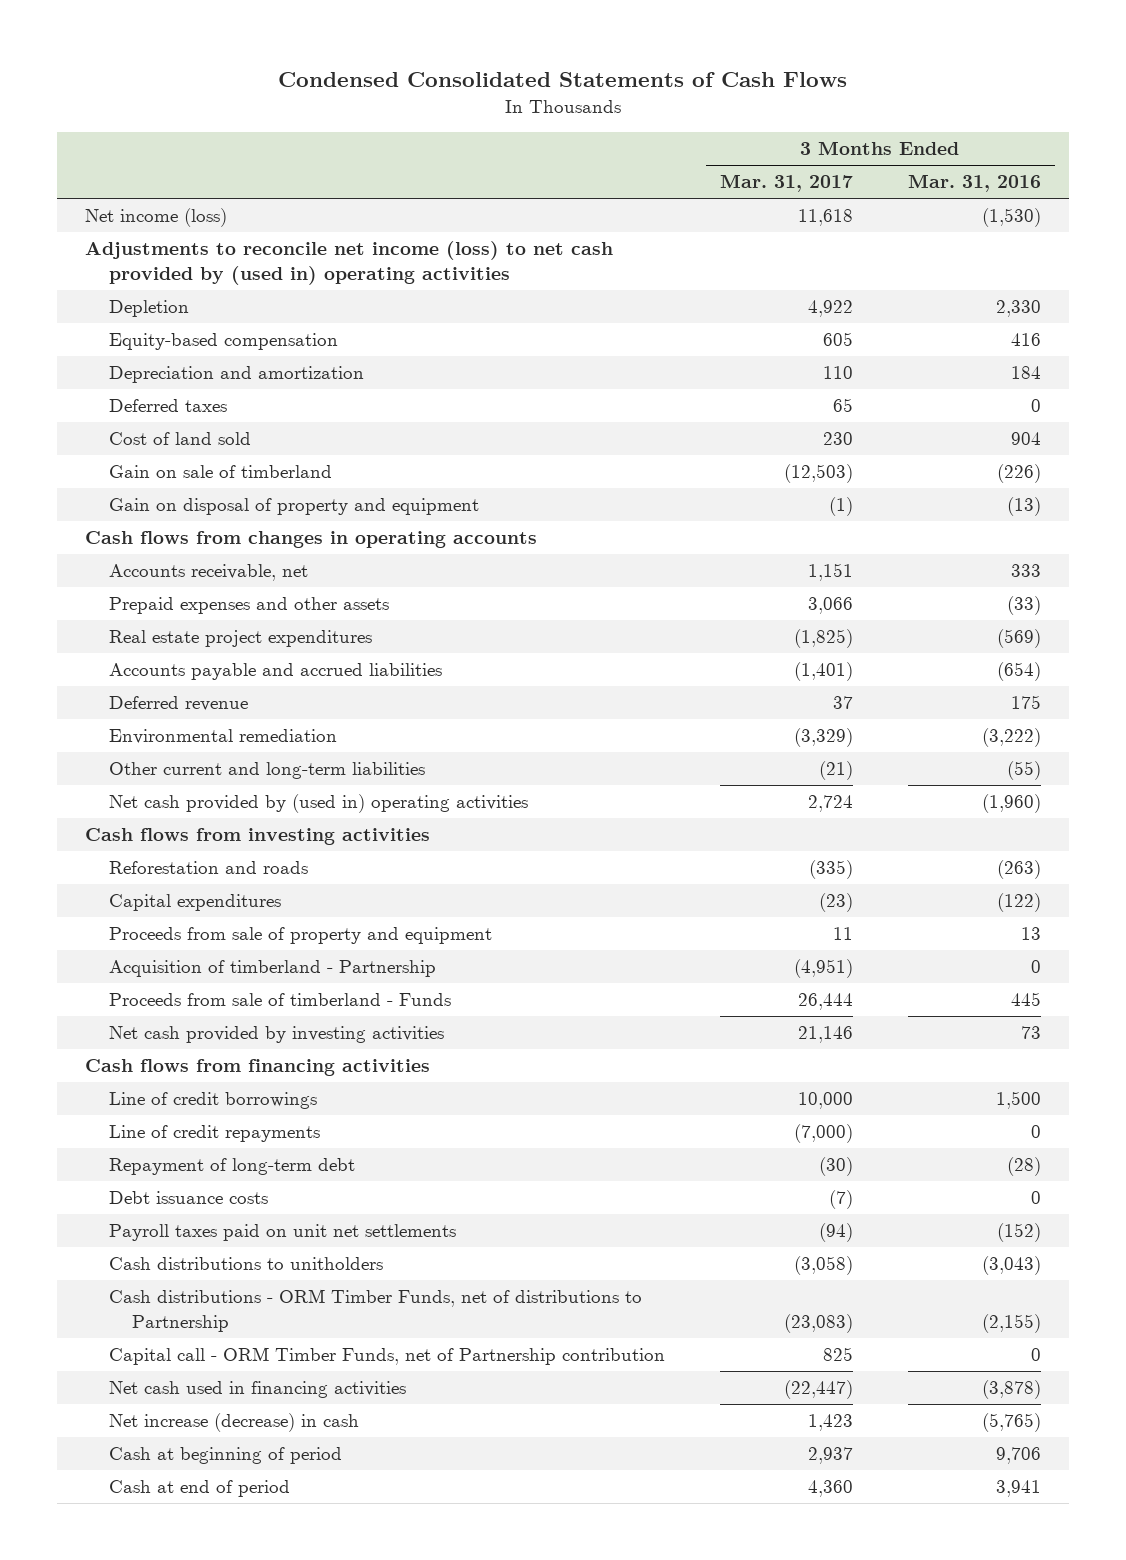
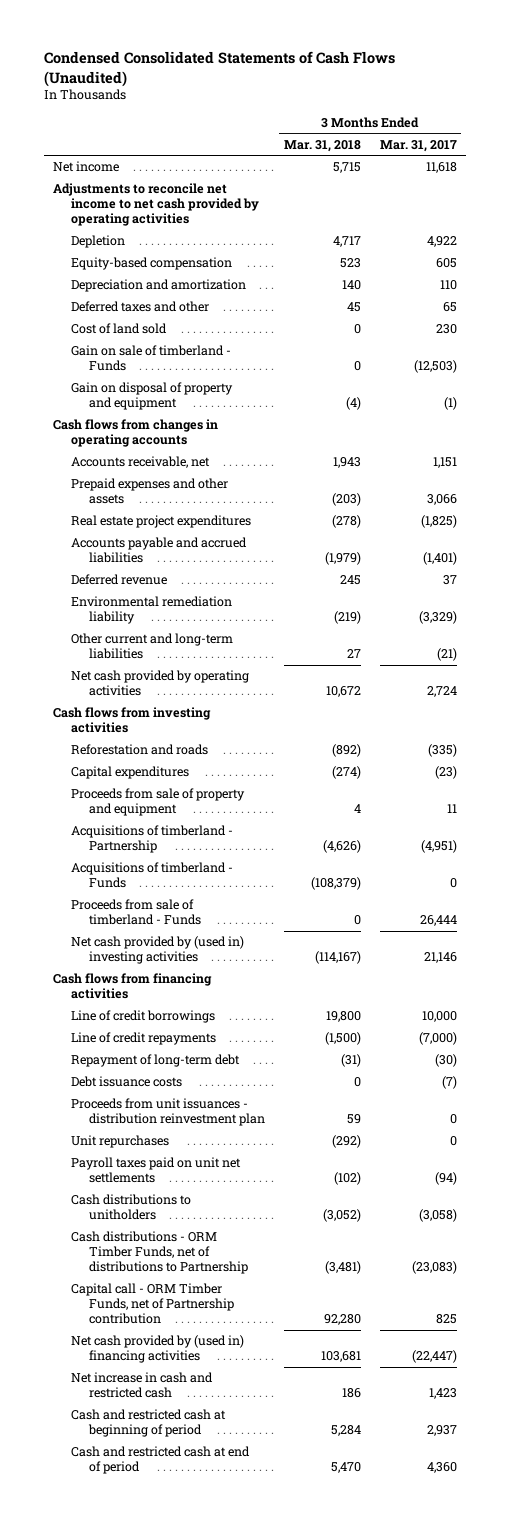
[277,72,847,88] Condensed Consolidated Statements of Cash Flows -> [43,51,395,87] Condensed Consolidated Statements of Cash Flows (Unaudited)
[907,174,1041,193] Mar. 31, 2016 -> none
none -> [283,139,361,152] Mar. 31, 2018
[84,208,227,228] Net income (loss) -> [53,161,120,173] Net income
[84,241,613,285] Adjustments to reconcile net income (loss) to net cash provided by (used in) operating activities -> [53,183,259,227] Adjustments to reconcile net income to net cash provided by operating activities
[108,399,227,413] Deferred taxes -> [70,301,209,313] Deferred taxes and other
[108,465,332,479] Gain on sale of timberland -> [70,345,231,372] Gain on sale of timberland - Funds
[108,729,337,745] Environmental remediation -> [70,596,232,625] Environmental remediation liability
[108,794,528,814] Net cash provided by (used in) operating activities -> [70,670,249,697] Net cash provided by operating activities
[108,960,436,978] Acquisition of timberland - Partnership -> [70,825,233,854] Acquisitions of timberland - Partnership
none -> [70,862,233,889] Acquisitions of timberland - Funds
[108,1026,444,1044] Net cash provided by investing activities -> [70,936,244,965] Net cash provided by (used in) investing activities
none -> [70,1098,265,1127] Proceeds from unit issuances - distribution reinvestment plan
none -> [70,1135,169,1149] Unit repurchases
[108,1381,406,1399] Net cash used in financing activities -> [70,1335,244,1364] Net cash provided by (used in) financing activities
[108,1413,359,1433] Net increase (decrease) in cash -> [70,1372,213,1399] Net increase in cash and restricted cash
[108,1447,342,1465] Cash at beginning of period -> [70,1409,226,1438] Cash and restricted cash at beginning of period
[108,1480,290,1498] Cash at end of period -> [70,1446,250,1475] Cash and restricted cash at end of period

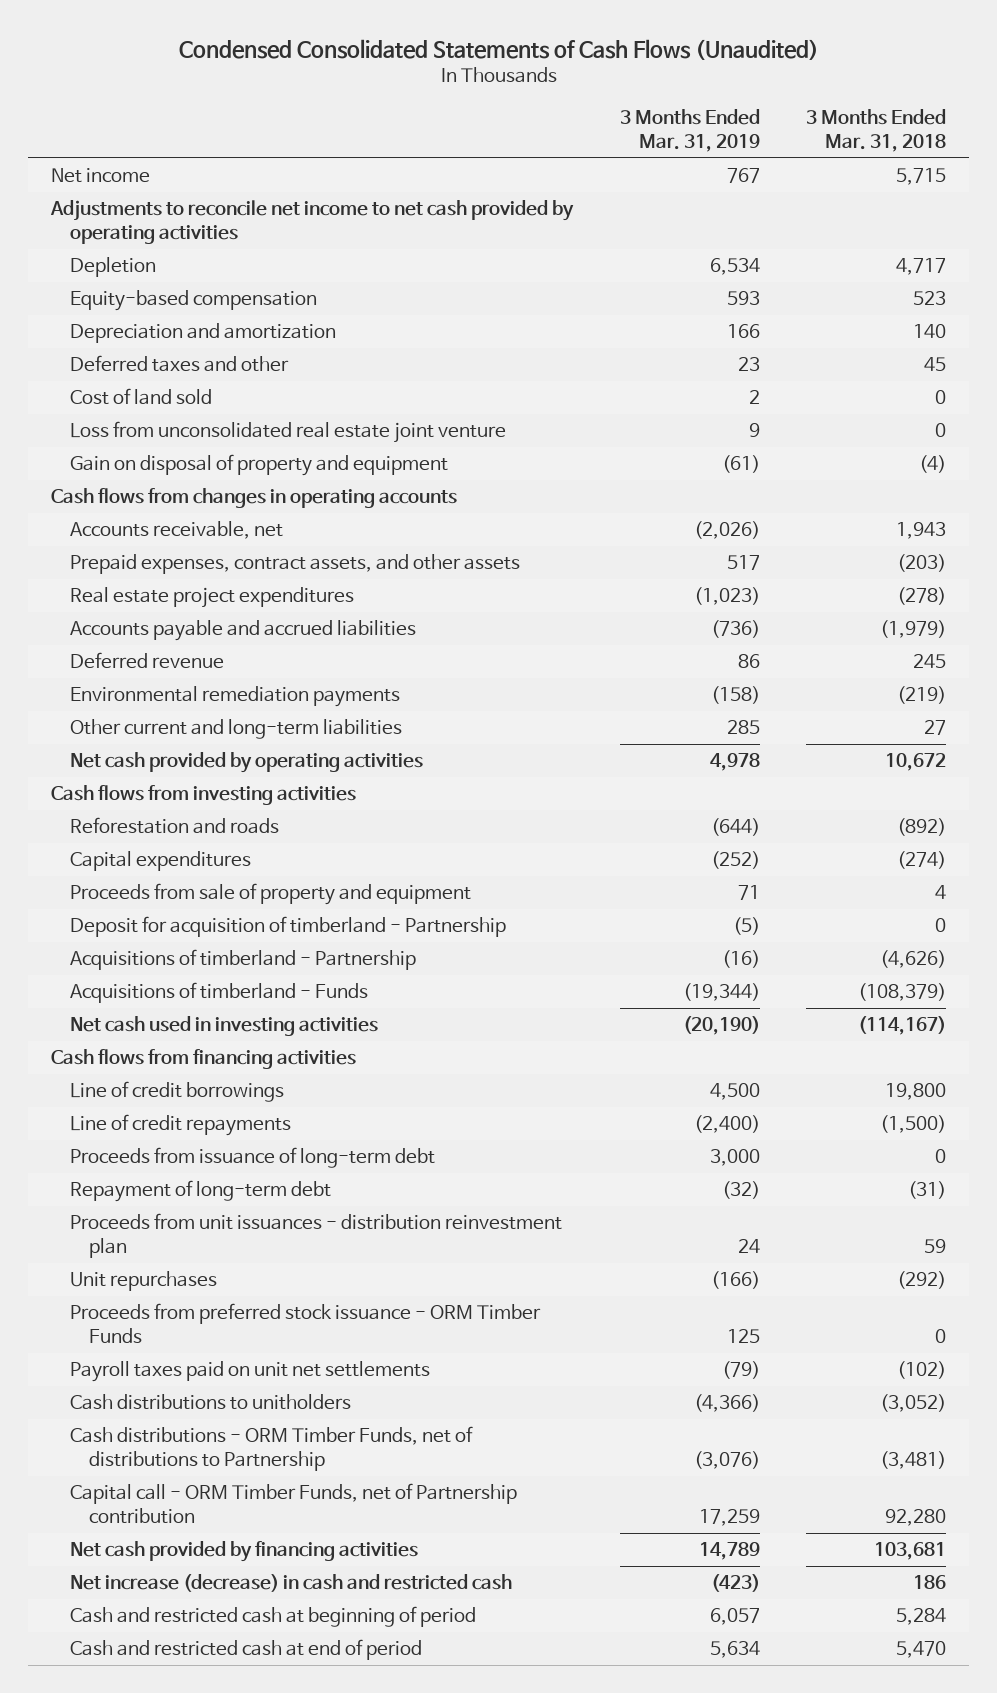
[379,139,457,152] Mar. 31, 2017 -> none
none -> [619,108,760,152] 3 Months Ended Mar. 31, 2019
[70,345,231,372] Gain on sale of timberland - Funds -> none
none -> [70,421,507,444] Loss from unconsolidated real estate joint venture
[70,478,228,505] Prepaid expenses and other assets -> [70,554,521,575] Prepaid expenses, contract assets, and other assets
[70,596,232,625] Environmental remediation liability -> [70,686,401,708] Environmental remediation payments
none -> [70,916,507,938] Deposit for acquisition of timberland - Partnership
[70,899,201,926] Proceeds from sale of timberland - Funds -> none
[70,936,244,965] Net cash provided by (used in) investing activities -> [70,1016,379,1037] Net cash used in investing activities
none -> [70,1147,436,1169] Proceeds from issuance of long-term debt
[70,1076,182,1088] Debt issuance costs -> none
none -> [70,1303,542,1345] Proceeds from preferred stock issuance - ORM Timber Funds
[70,1335,244,1364] Net cash provided by (used in) financing activities -> [70,1541,419,1563] Net cash provided by financing activities
[70,1372,213,1399] Net increase in cash and restricted cash -> [70,1574,513,1593] Net increase (decrease) in cash and restricted cash

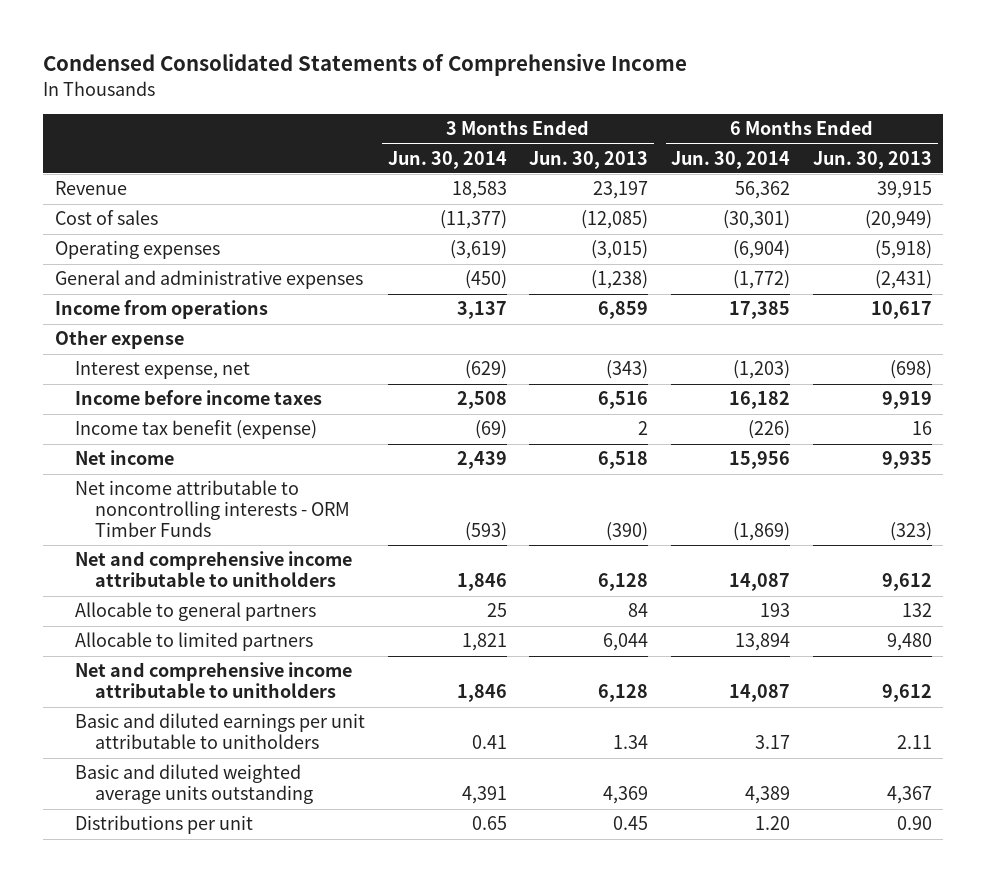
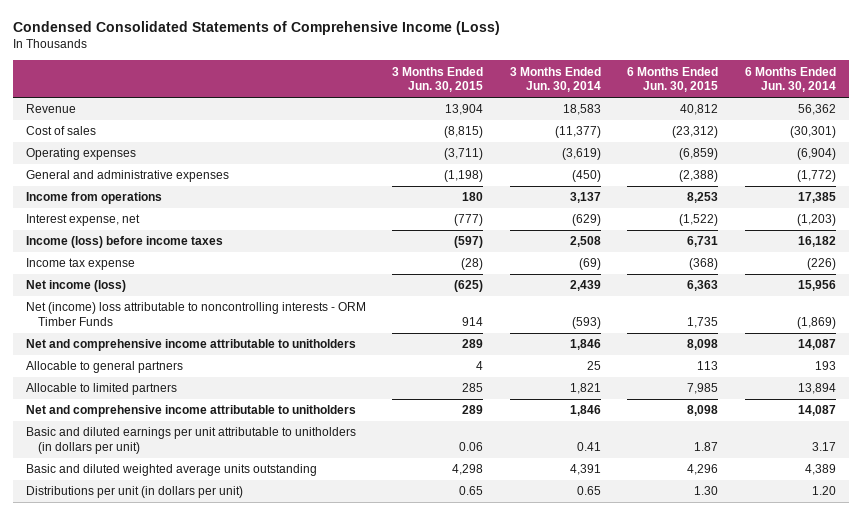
[43,53,688,77] Condensed Consolidated Statements of Comprehensive Income -> [12,20,500,35] Condensed Consolidated Statements of Comprehensive Income (Loss)
[529,150,649,169] Jun. 30, 2013 -> none
[813,150,933,169] Jun. 30, 2013 -> none
none -> [392,66,484,93] 3 Months Ended Jun. 30, 2015
none -> [627,66,719,93] 6 Months Ended Jun. 30, 2015
[54,330,184,350] Other expense -> none
[74,390,322,406] Income before income taxes -> [25,236,223,249] Income (loss) before income taxes
[74,420,317,440] Income tax benefit (expense) -> [25,258,135,271] Income tax expense
[74,450,174,466] Net income -> [25,280,126,293] Net income (loss)
[74,480,351,538] Net income attributable to noncontrolling interests - ORM Timber Funds -> [25,302,366,327] Net (income) loss attributable to noncontrolling interests - ORM Timber Funds
[74,713,365,750] Basic and diluted earnings per unit attributable to unitholders -> [25,427,356,455] Basic and diluted earnings per unit attributable to unitholders (in dollars per unit)
[74,815,253,835] Distributions per unit -> [25,486,243,499] Distributions per unit (in dollars per unit)

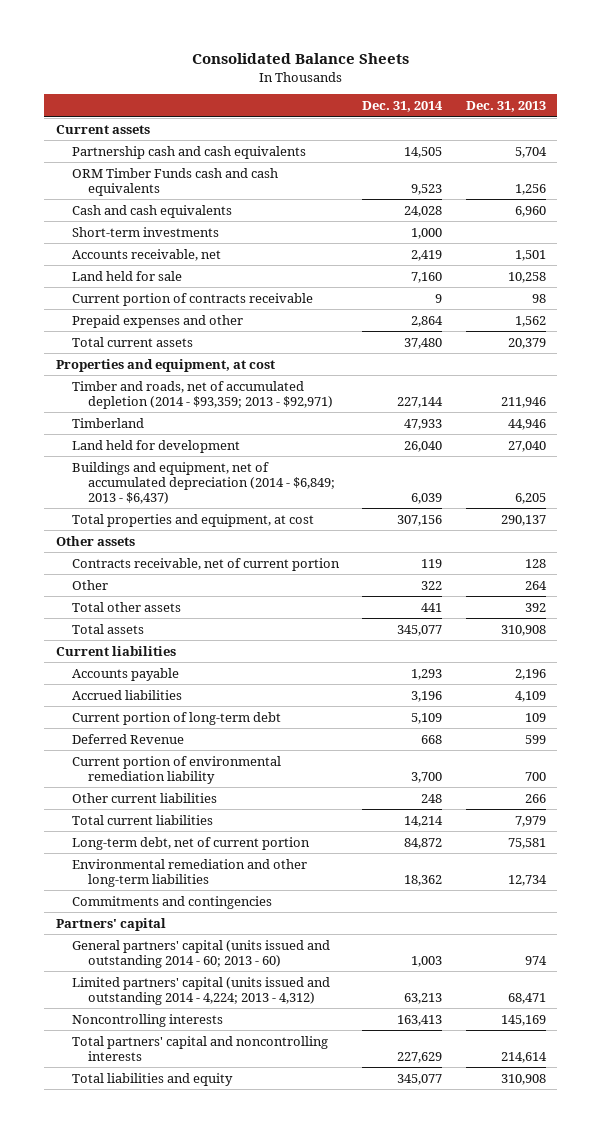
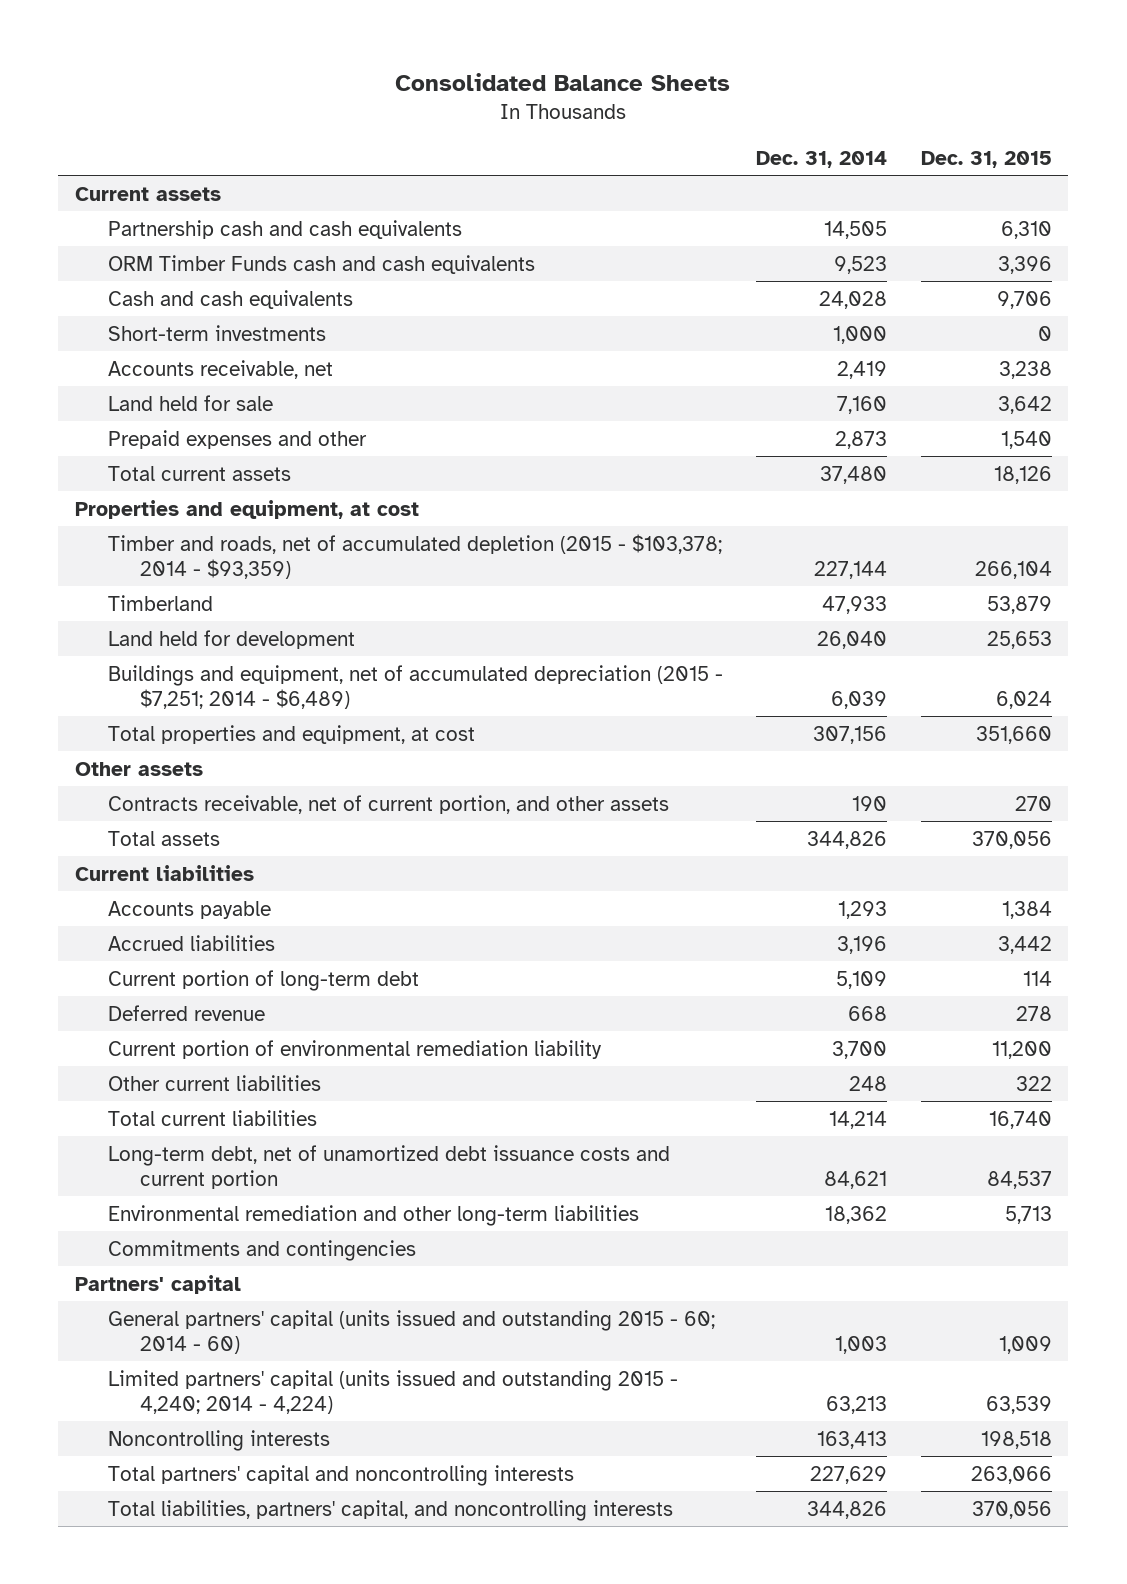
[465,101,546,113] Dec. 31, 2013 -> none
none -> [920,150,1052,168] Dec. 31, 2015
[72,292,314,306] Current portion of contracts receivable -> none
[411,315,444,327] 2,864 -> [835,430,888,449] 2,873
[72,380,334,409] Timber and roads, net of accumulated depletion (2014 - $93,359; 2013 - $92,971) -> [107,533,722,579] Timber and roads, net of accumulated depletion (2015 - $103,378; 2014 - $93,359)
[72,461,336,504] Buildings and equipment, net of accumulated depreciation (2014 - $6,849; 2013 - $6,437) -> [107,664,723,709] Buildings and equipment, net of accumulated depreciation (2015 - $7,251; 2014 - $6,489)
[72,579,109,590] Other -> none
[72,601,182,612] Total other assets -> none
[72,557,341,571] Contracts receivable, net of current portion -> [107,794,669,814] Contracts receivable, net of current portion, and other assets
[421,558,443,568] 119 -> [852,795,888,811] 190
[397,624,443,636] 345,077 -> [807,830,888,849] 344,826
[72,733,185,744] Deferred Revenue -> [107,1004,265,1021] Deferred revenue
[72,836,311,850] Long-term debt, net of current portion -> [107,1144,670,1189] Long-term debt, net of unamortized debt issuance costs and current portion
[404,837,443,849] 84,872 -> [824,1170,888,1189] 84,621
[72,939,331,968] General partners' capital (units issued and outstanding 2014 - 60; 2013 - 60) -> [107,1309,715,1354] General partners' capital (units issued and outstanding 2015 - 60; 2014 - 60)
[72,976,331,1005] Limited partners' capital (units issued and outstanding 2014 - 4,224; 2013 - 4,312) -> [107,1369,678,1414] Limited partners' capital (units issued and outstanding 2015 - 4,240; 2014 - 4,224)
[72,1072,234,1086] Total liabilities and equity -> [107,1499,673,1521] Total liabilities, partners' capital, and noncontrolling interests
[397,1073,443,1085] 345,077 -> [807,1500,888,1519] 344,826

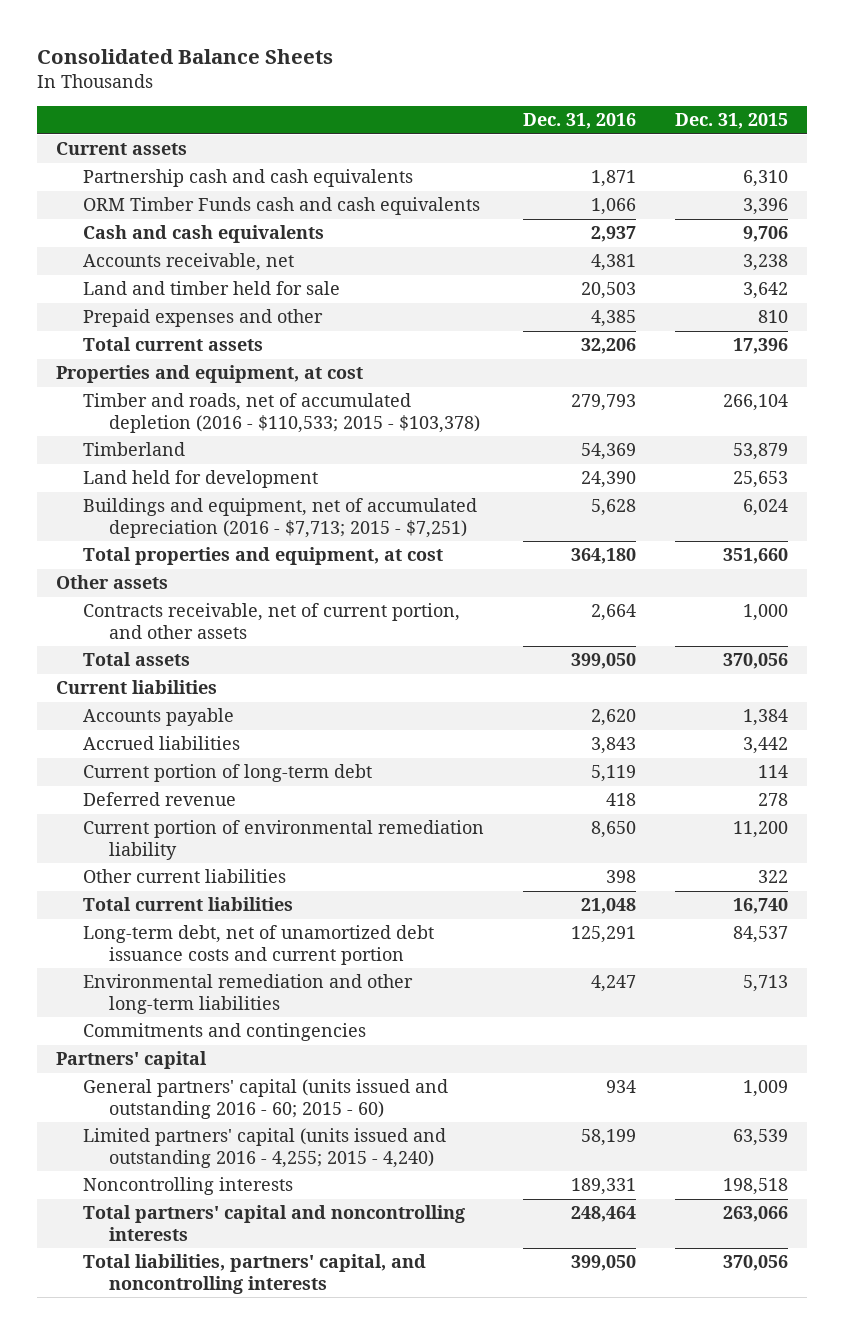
[756,150,888,168] Dec. 31, 2014 -> none
none -> [522,113,636,130] Dec. 31, 2016
[107,324,326,341] Short-term investments -> none
[107,394,273,411] Land held for sale -> [82,281,340,296] Land and timber held for sale
[1000,430,1052,449] 1,540 -> [757,310,788,324] 810
[993,465,1052,484] 18,126 -> [732,338,788,355] 17,396
[107,533,722,579] Timber and roads, net of accumulated depletion (2015 - $103,378; 2014 - $93,359) -> [82,393,481,433] Timber and roads, net of accumulated depletion (2016 - $110,533; 2015 - $103,378)
[107,664,723,709] Buildings and equipment, net of accumulated depreciation (2015 - $7,251; 2014 - $6,489) -> [82,498,477,538] Buildings and equipment, net of accumulated depreciation (2016 - $7,713; 2015 - $7,251)
[1014,795,1052,811] 270 -> [742,604,788,622] 1,000
[107,1309,715,1354] General partners' capital (units issued and outstanding 2015 - 60; 2014 - 60) -> [82,1079,448,1119] General partners' capital (units issued and outstanding 2016 - 60; 2015 - 60)
[107,1369,678,1414] Limited partners' capital (units issued and outstanding 2015 - 4,240; 2014 - 4,224) -> [82,1128,446,1168] Limited partners' capital (units issued and outstanding 2016 - 4,255; 2015 - 4,240)

